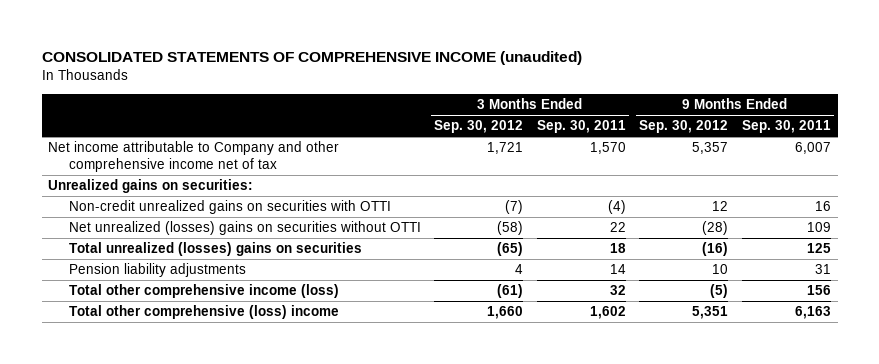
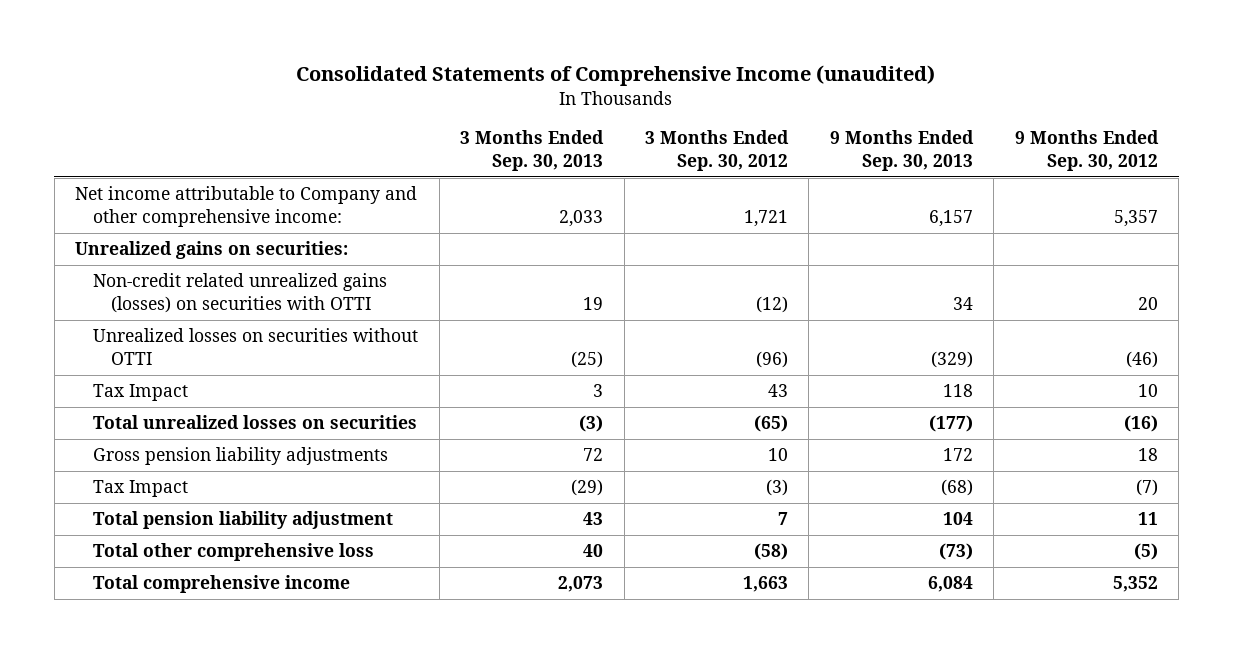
[41,51,582,66] CONSOLIDATED STATEMENTS OF COMPREHENSIVE INCOME (unaudited) -> [296,65,936,87] Consolidated Statements of Comprehensive Income (unaudited)
[536,120,626,134] Sep. 30, 2011 -> none
[742,120,832,134] Sep. 30, 2011 -> none
none -> [460,130,605,172] 3 Months Ended Sep. 30, 2013
none -> [829,130,974,172] 9 Months Ended Sep. 30, 2013
[48,141,340,172] Net income attributable to Company and other comprehensive income net of tax -> [75,186,418,227] Net income attributable to Company and other comprehensive income:
[68,200,391,215] Non-credit unrealized gains on securities with OTTI -> [93,273,388,313] Non-credit related unrealized gains (losses) on securities with OTTI
[505,200,524,215] (7) -> [755,295,788,313] (12)
[712,201,729,212] 12 -> [1137,296,1158,310] 20
[68,221,421,236] Net unrealized (losses) gains on securities without OTTI -> [93,328,419,365] Unrealized losses on securities without OTTI
[497,221,524,236] (58) -> [755,350,788,368] (96)
[702,221,729,236] (28) -> [1125,350,1158,368] (46)
none -> [93,384,189,402] Tax Impact
[68,242,362,257] Total unrealized (losses) gains on securities -> [93,415,418,430] Total unrealized losses on securities
none -> [93,447,389,466] Gross pension liability adjustments
none -> [93,480,189,498] Tax Impact
[68,263,246,278] Pension liability adjustments -> [93,511,394,530] Total pension liability adjustment
[515,264,524,275] 4 -> [777,512,788,526] 7
[712,264,729,275] 10 -> [1137,512,1158,526] 11
[68,284,339,299] Total other comprehensive income (loss) -> [93,543,375,562] Total other comprehensive loss
[497,284,524,299] (61) -> [753,543,788,561] (58)
[68,305,339,320] Total other comprehensive (loss) income -> [93,575,351,594] Total comprehensive income
[487,306,524,320] 1,660 -> [742,576,788,593] 1,663
[692,306,729,320] 5,351 -> [1112,576,1158,593] 5,352

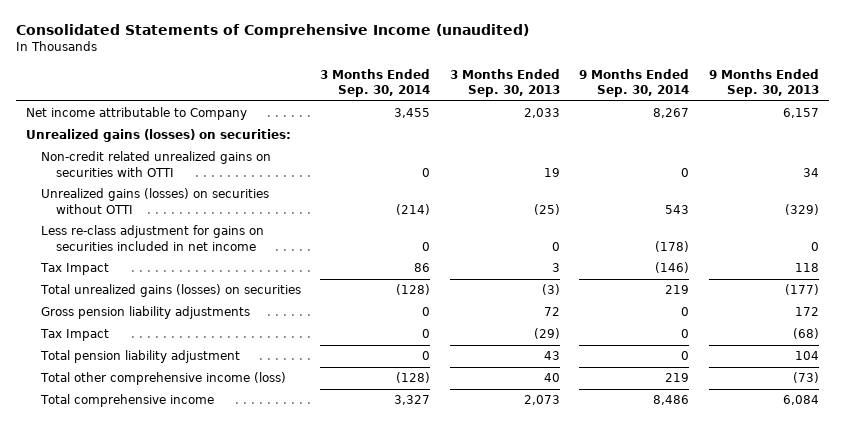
[644,130,789,172] 3 Months Ended Sep. 30, 2012 -> none
[1014,130,1159,172] 9 Months Ended Sep. 30, 2012 -> none
none -> [320,68,431,98] 3 Months Ended Sep. 30, 2014
none -> [579,68,690,98] 9 Months Ended Sep. 30, 2014
[75,186,418,227] Net income attributable to Company and other comprehensive income: -> [26,107,248,121] Net income attributable to Company
[75,241,349,260] Unrealized gains on securities: -> [26,129,292,143] Unrealized gains (losses) on securities:
[93,273,388,313] Non-credit related unrealized gains (losses) on securities with OTTI -> [40,151,271,177] Non-credit related unrealized gains on securities with OTTI
[93,328,419,365] Unrealized losses on securities without OTTI -> [40,188,269,214] Unrealized gains (losses) on securities without OTTI
none -> [40,225,264,251] Less re-class adjustment for gains on securities included in net income
[93,415,418,430] Total unrealized losses on securities -> [39,284,301,298] Total unrealized gains (losses) on securities
[93,543,375,562] Total other comprehensive loss -> [39,372,286,386] Total other comprehensive income (loss)

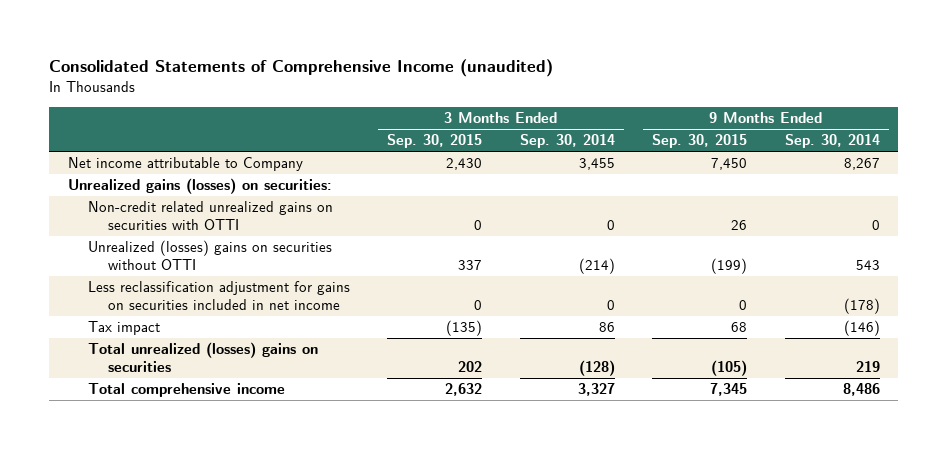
[449,68,560,98] 3 Months Ended Sep. 30, 2013 -> none
[708,68,819,98] 9 Months Ended Sep. 30, 2013 -> none
none -> [387,134,483,149] Sep. 30, 2015
none -> [652,134,748,149] Sep. 30, 2015
[40,306,250,320] Gross pension liability adjustments -> none
[39,329,109,342] Tax Impact -> none
[39,350,240,364] Total pension liability adjustment -> none
[39,372,286,386] Total other comprehensive income (loss) -> none
[40,188,269,214] Unrealized gains (losses) on securities without OTTI -> [87,240,332,270] Unrealized (losses) gains on securities without OTTI
[40,225,264,251] Less re-class adjustment for gains on securities included in net income -> [87,281,350,310] Less reclassification adjustment for gains on securities included in net income
[39,263,109,276] Tax Impact -> [87,321,160,336] Tax impact
[39,284,301,298] Total unrealized gains (losses) on securities -> [87,342,318,372] Total unrealized (losses) gains on securities

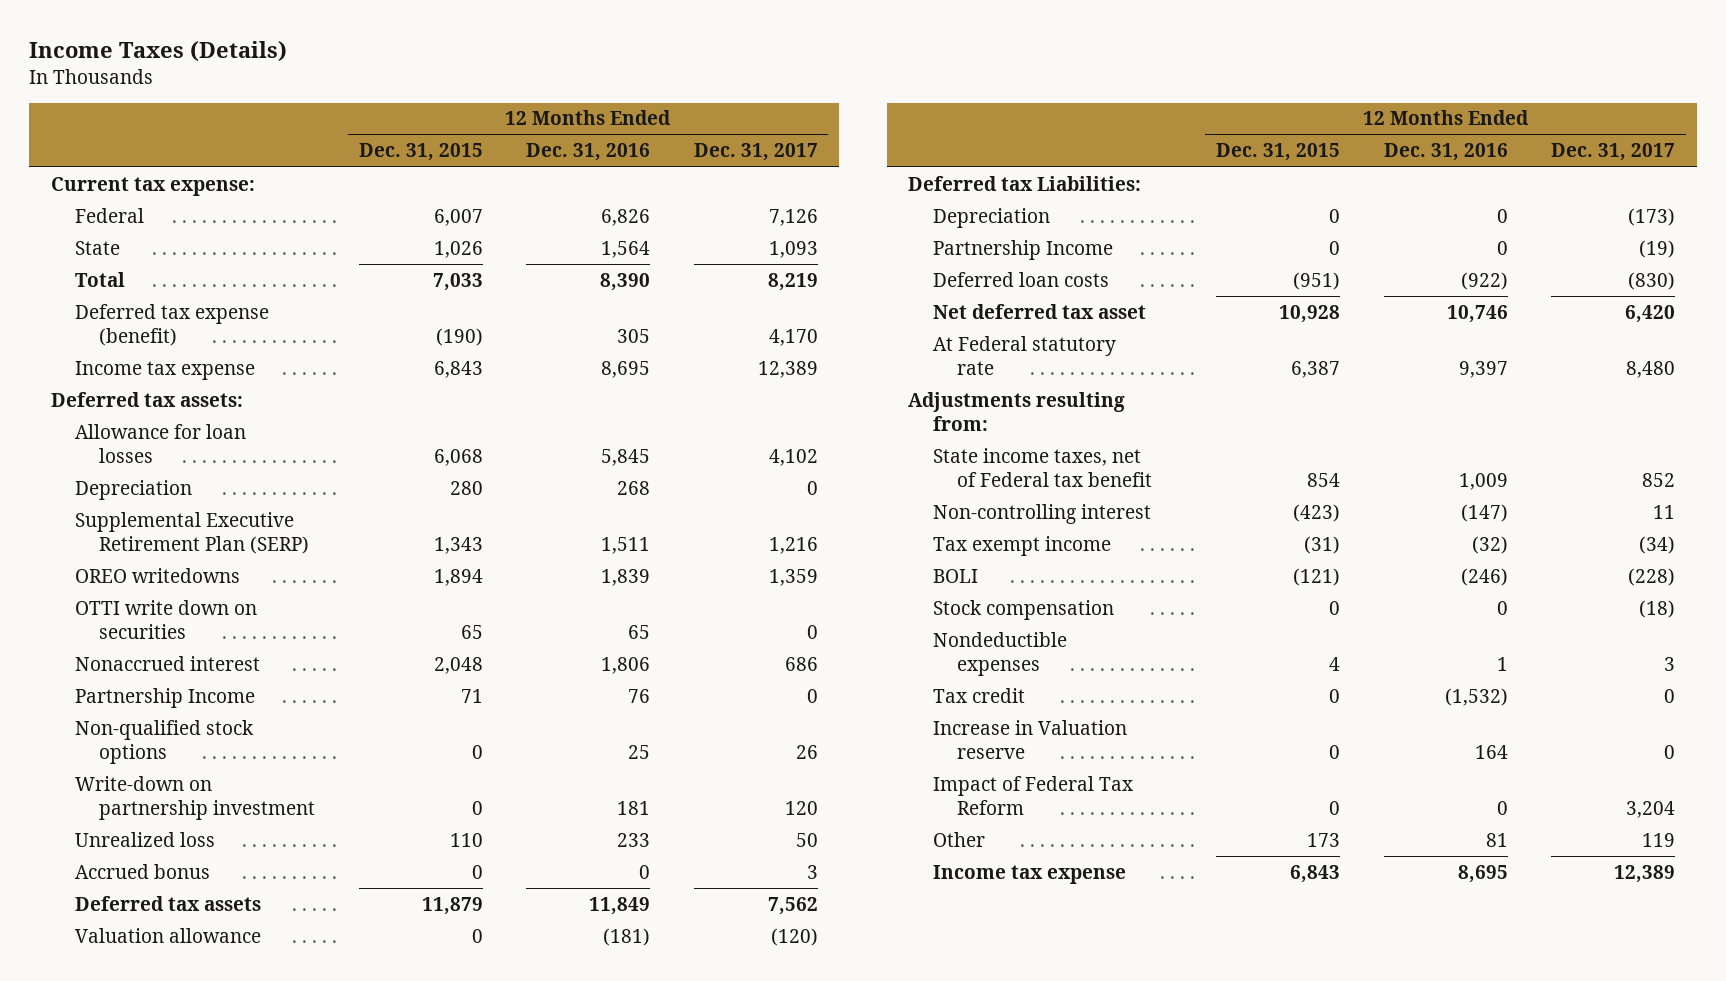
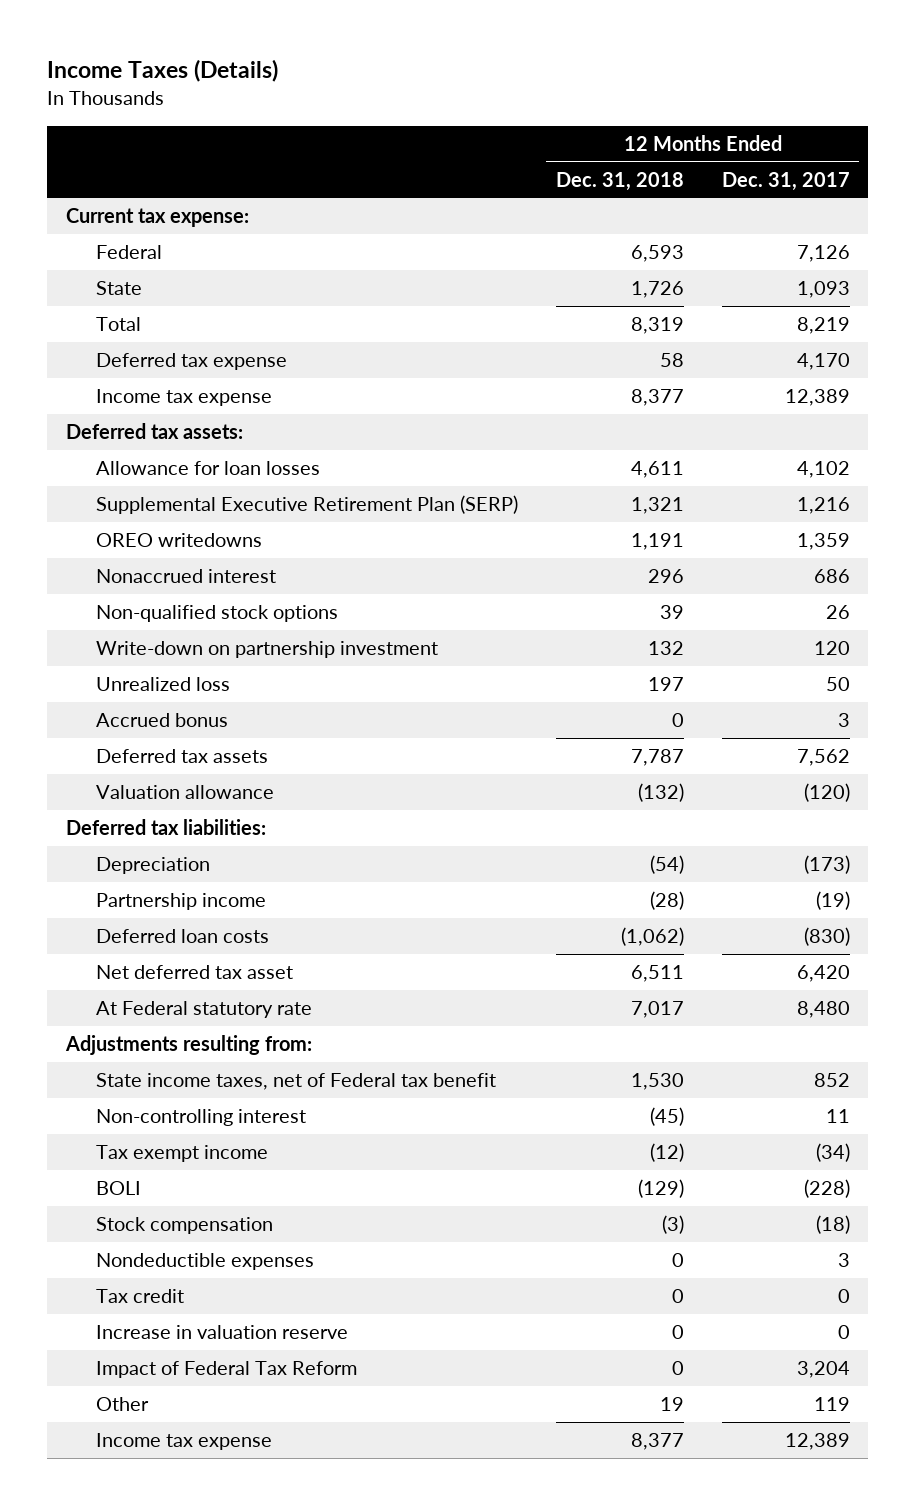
[358,143,483,162] Dec. 31, 2015 -> none
[526,143,651,162] Dec. 31, 2016 -> none
none -> [555,171,684,191] Dec. 31, 2018
[74,303,269,347] Deferred tax expense (benefit) -> [96,353,288,371] Deferred tax expense
[74,479,192,500] Depreciation -> none
[74,599,257,640] OTTI write down on securities -> none
[74,687,255,708] Partnership Income -> none
[908,175,1142,191] Deferred tax Liabilities: -> [65,819,266,836] Deferred tax liabilities:
[932,239,1113,260] Partnership Income -> [96,893,267,911] Partnership income
[932,719,1127,760] Increase in Valuation reserve -> [96,1325,349,1340] Increase in valuation reserve

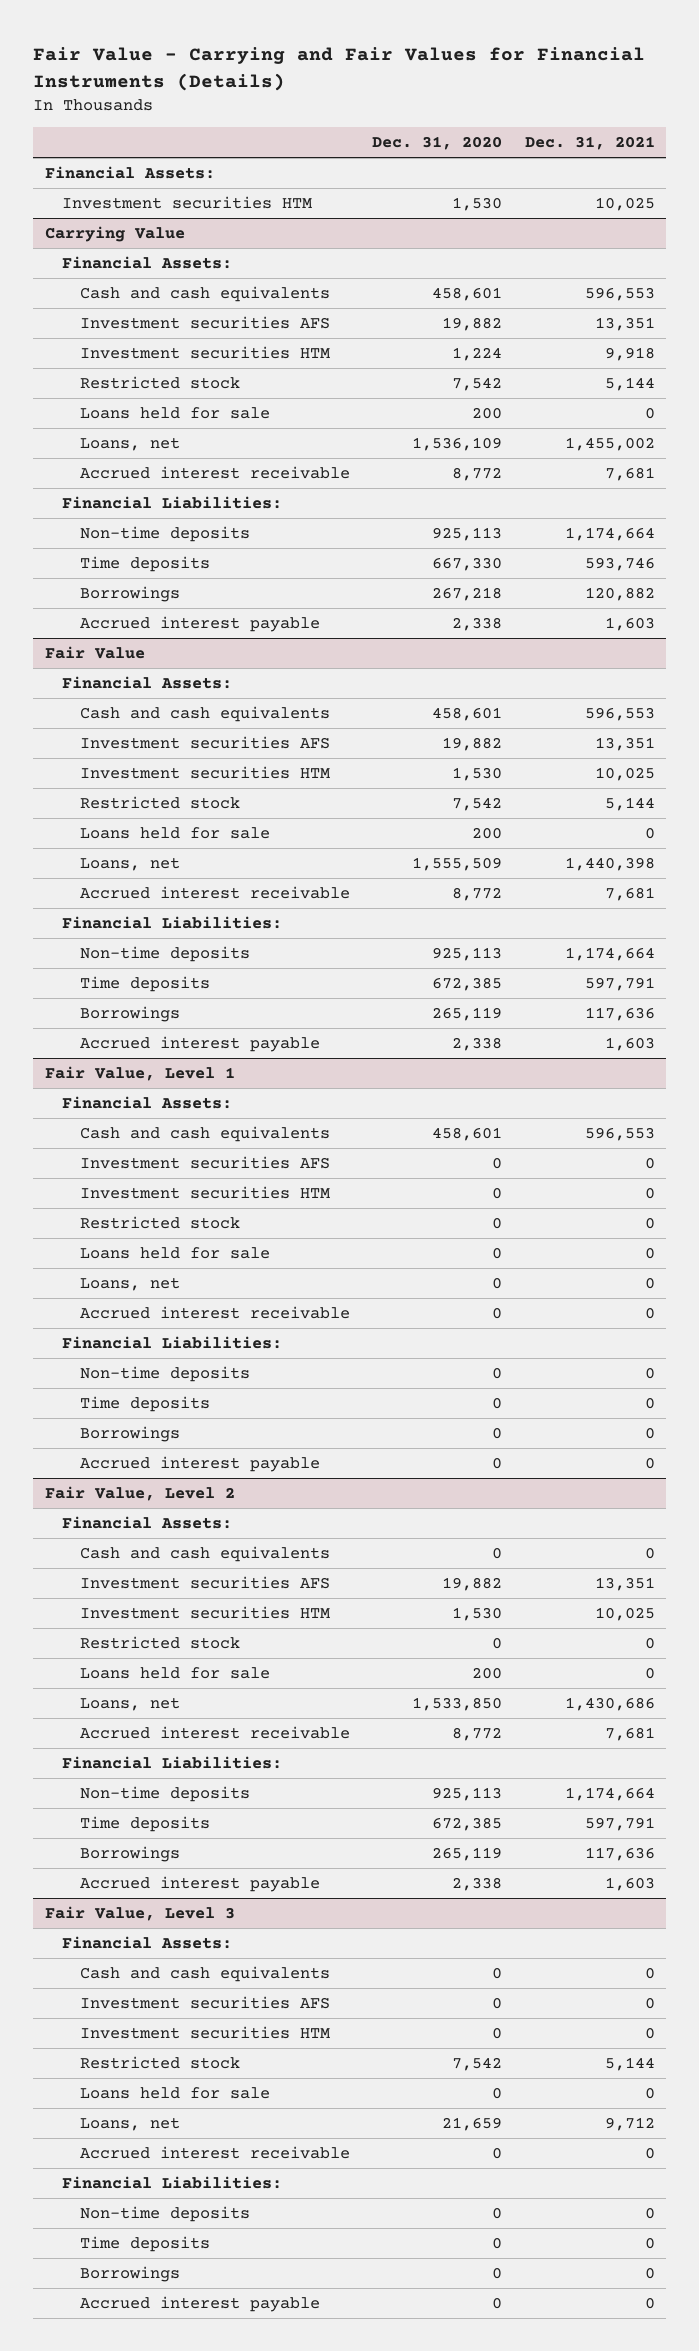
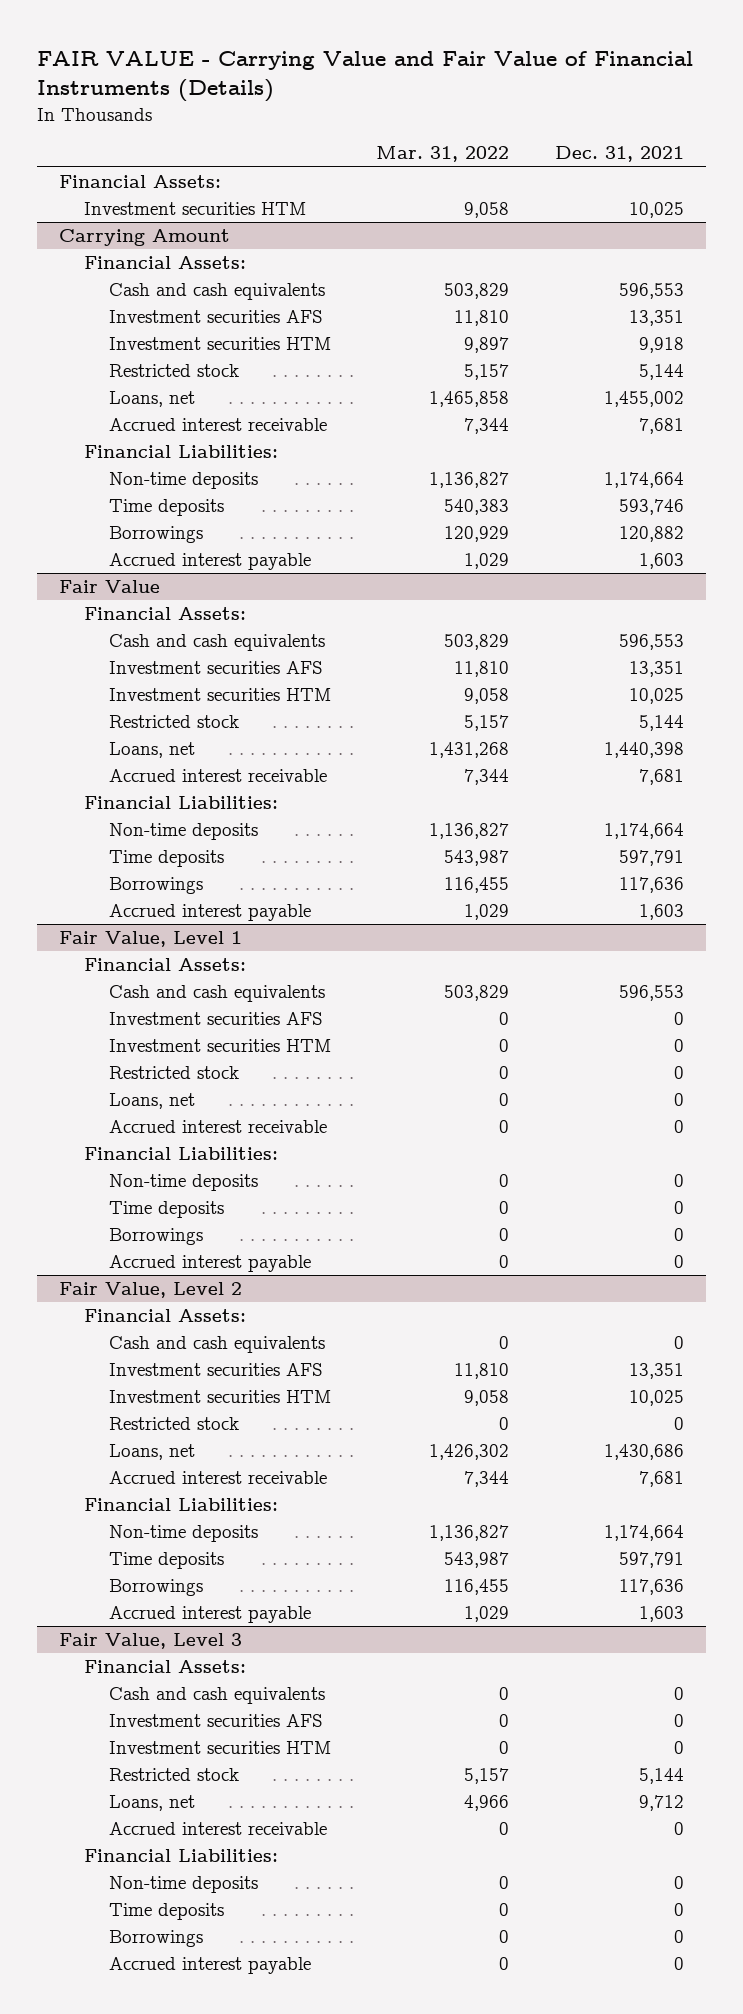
[33,46,646,91] Fair Value - Carrying and Fair Values for Financial Instruments (Details) -> [36,50,693,103] FAIR VALUE - Carrying Value and Fair Value of Financial Instruments (Details)
[372,135,503,150] Dec. 31, 2020 -> none
none -> [376,146,510,163] Mar. 31, 2022
[44,226,185,243] Carrying Value -> [59,229,231,247] Carrying Amount
[79,407,270,420] Loans held for sale -> none
[79,827,270,840] Loans held for sale -> none
[79,1247,270,1260] Loans held for sale -> none
[79,1667,270,1680] Loans held for sale -> none
[79,2087,270,2100] Loans held for sale -> none

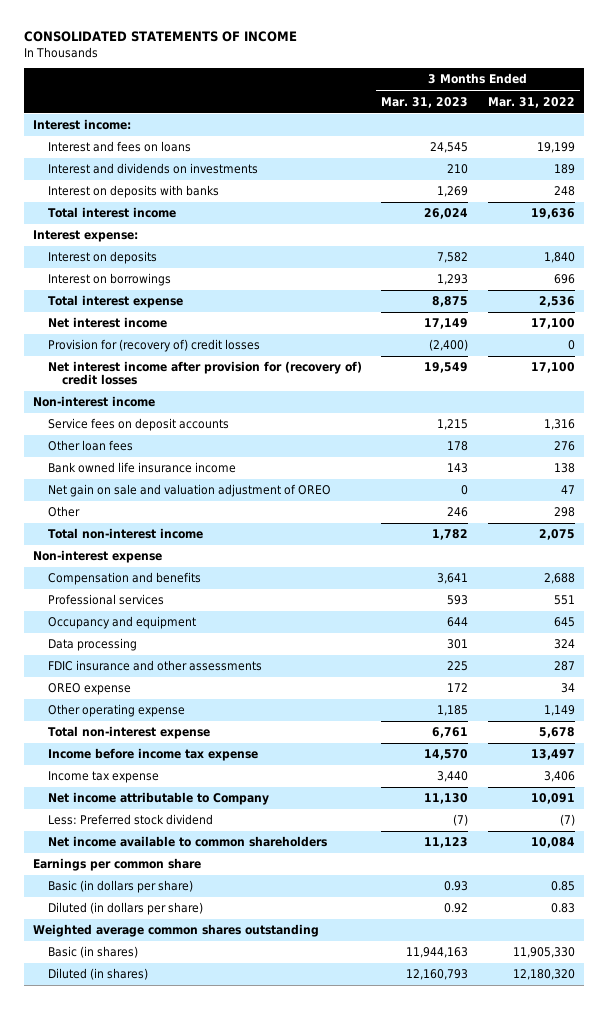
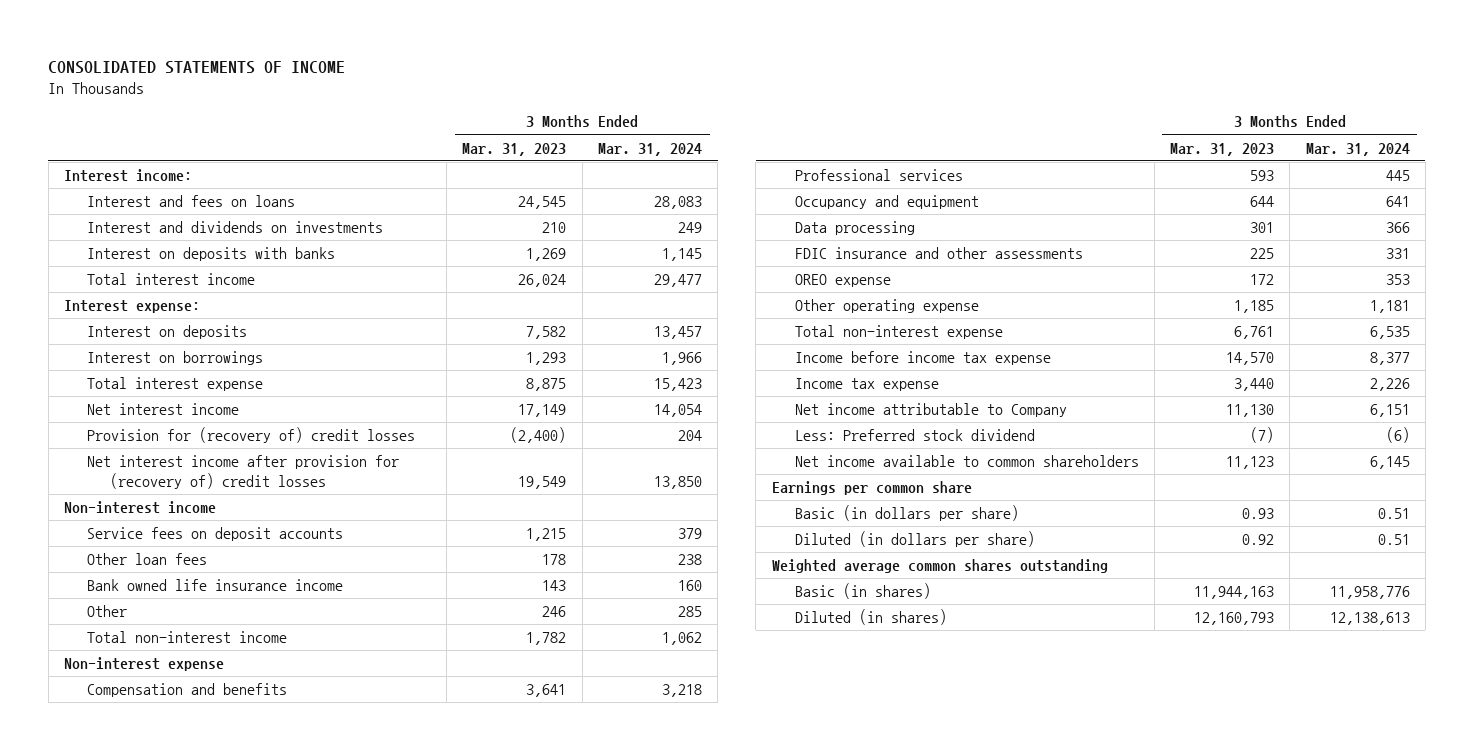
[487,96,575,108] Mar. 31, 2022 -> none
none -> [597,142,702,156] Mar. 31, 2024
[47,484,331,498] Net gain on sale and valuation adjustment of OREO -> none

